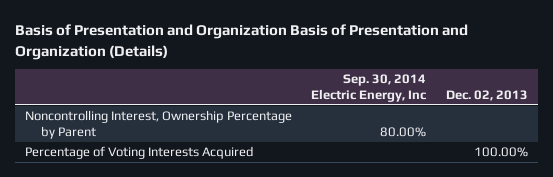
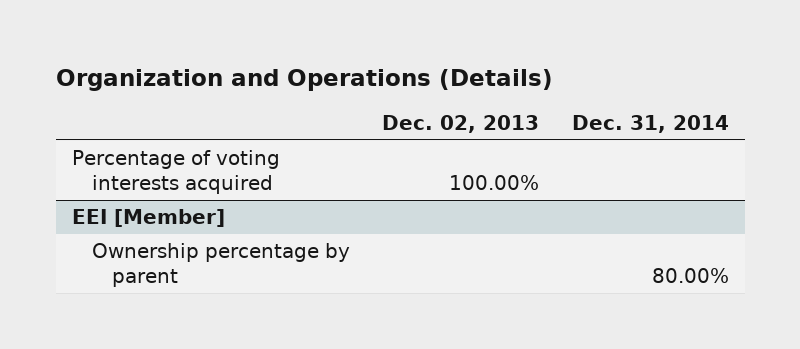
[14,24,468,60] Basis of Presentation and Organization Basis of Presentation and Organization (Details) -> [55,69,553,92] Organization and Operations (Details)
[311,74,428,102] Sep. 30, 2014 Electric Energy, Inc -> none
none -> [571,115,729,134] Dec. 31, 2014
[24,110,292,139] Noncontrolling Interest, Ownership Percentage by Parent -> none
[24,146,253,160] Percentage of Voting Interests Acquired -> [71,150,280,195] Percentage of voting interests acquired
none -> [71,209,225,228] EEI [Member]
none -> [92,243,351,288] Ownership percentage by parent

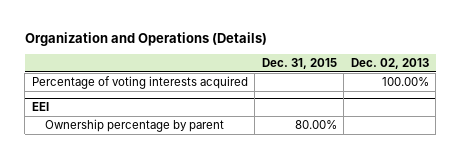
[571,115,729,134] Dec. 31, 2014 -> none
none -> [261,58,337,70] Dec. 31, 2015
[71,209,225,228] EEI [Member] -> [31,102,49,112] EEI

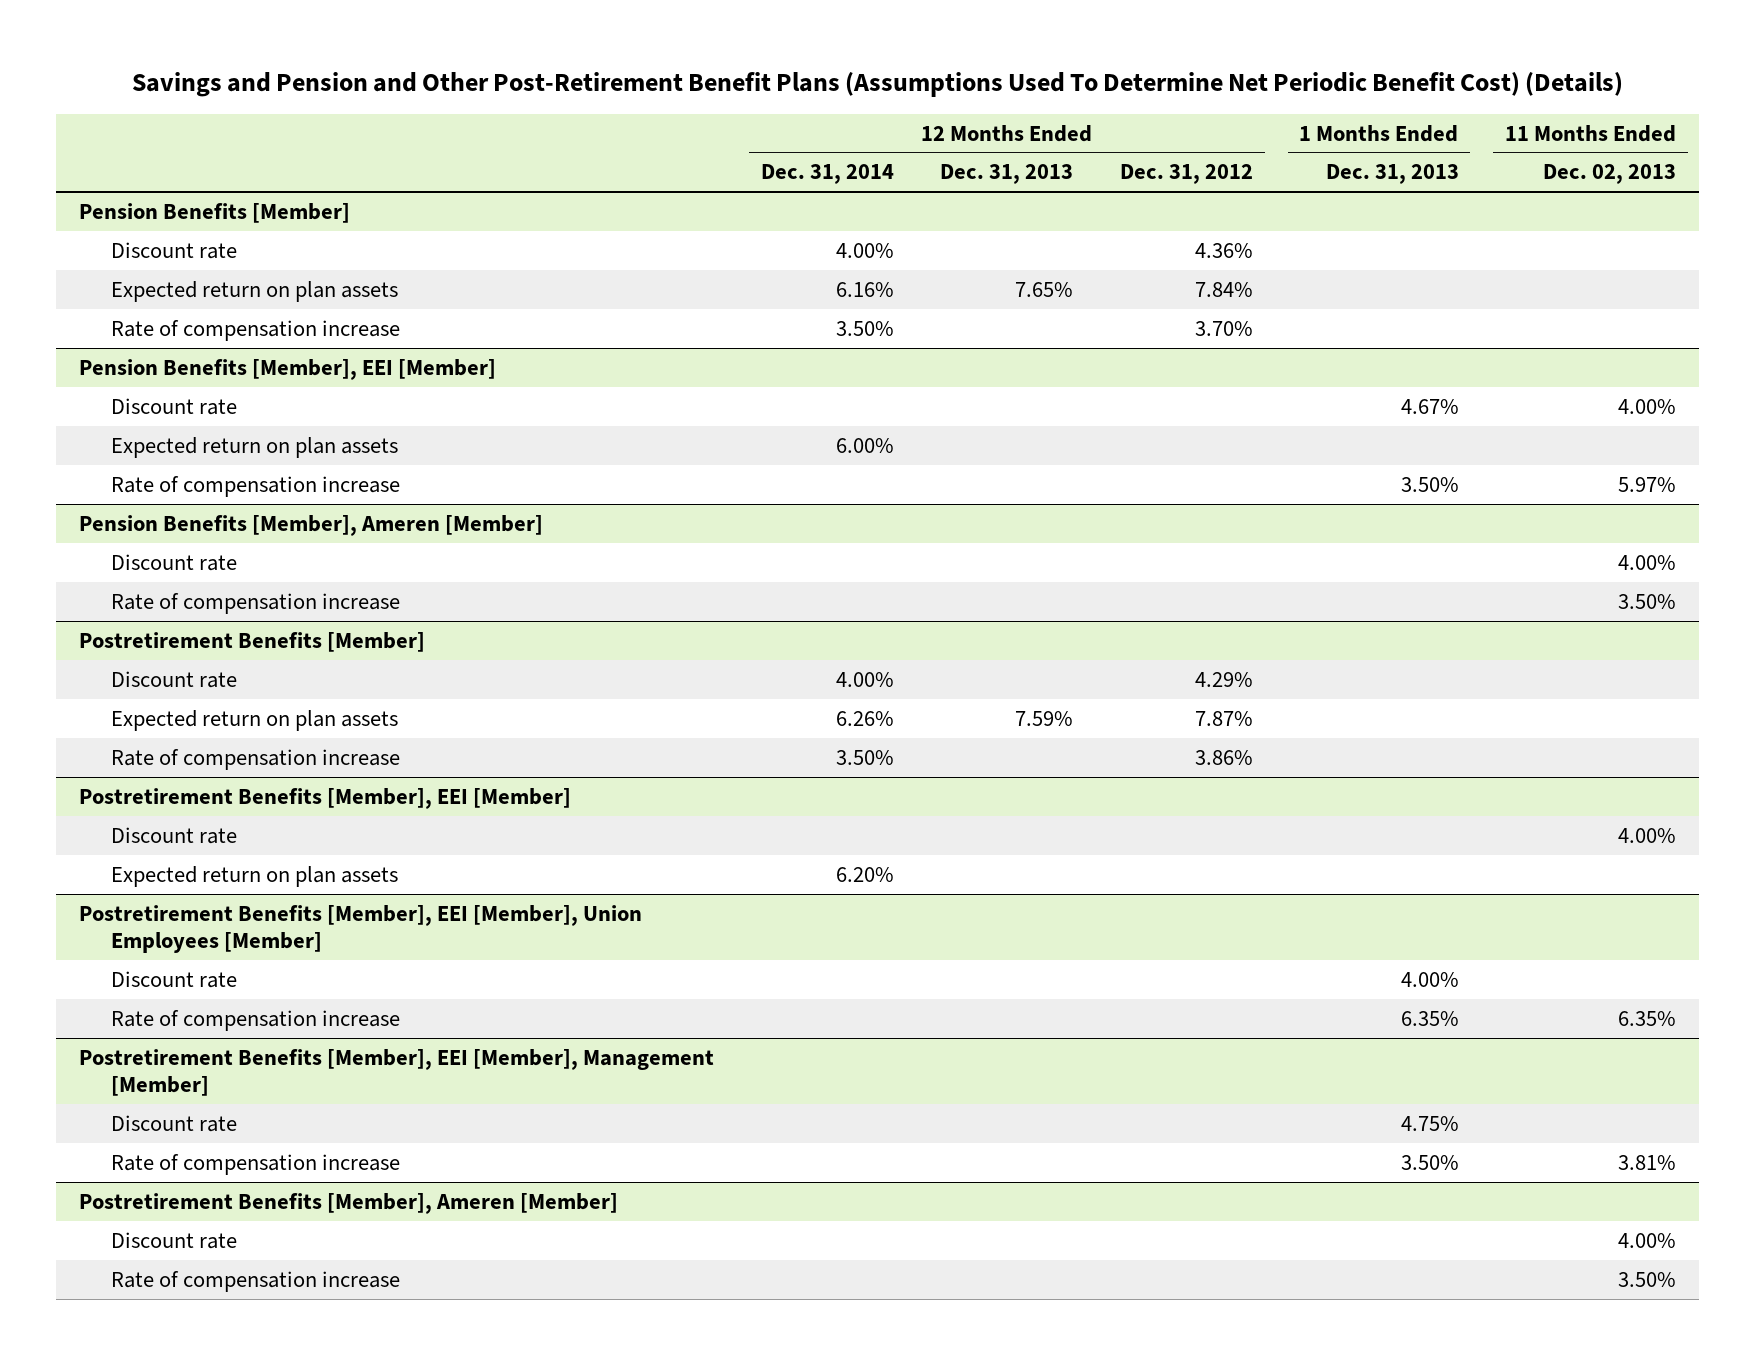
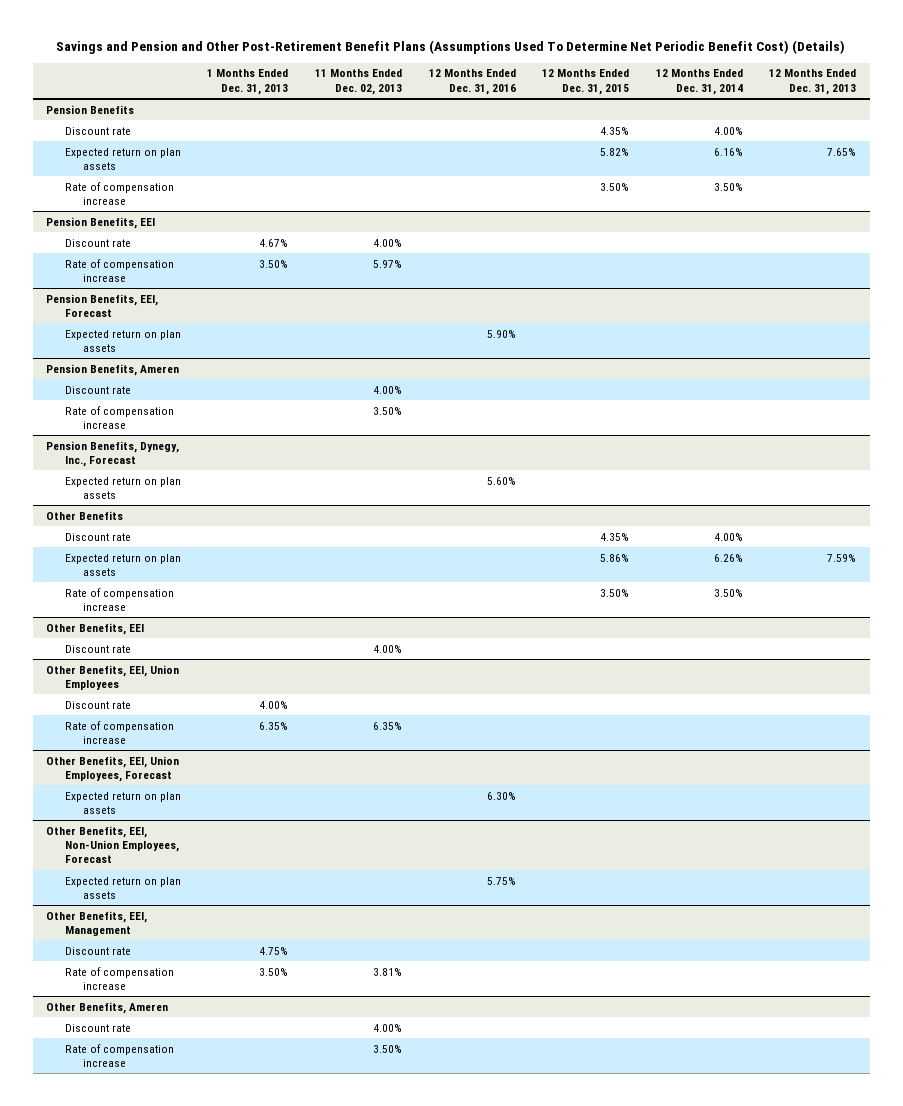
[1119,164,1253,185] Dec. 31, 2012 -> none
none -> [428,69,516,95] 12 Months Ended Dec. 31, 2016
none -> [542,69,630,95] 12 Months Ended Dec. 31, 2015
[79,202,351,223] Pension Benefits [Member] -> [46,104,135,114] Pension Benefits
[79,358,497,380] Pension Benefits [Member], EEI [Member] -> [46,216,156,229] Pension Benefits, EEI
[111,436,399,458] Expected return on plan assets -> none
none -> [46,293,159,318] Pension Benefits, EEI, Forecast
none -> [64,329,181,353] Expected return on plan assets
[79,514,544,536] Pension Benefits [Member], Ameren [Member] -> [46,363,180,376] Pension Benefits, Ameren
none -> [46,440,180,468] Pension Benefits, Dynegy, Inc., Forecast
none -> [64,476,181,500] Expected return on plan assets
[79,631,426,652] Postretirement Benefits [Member] -> [46,510,124,520] Other Benefits
[79,787,572,809] Postretirement Benefits [Member], EEI [Member] -> [46,622,145,635] Other Benefits, EEI
[111,865,399,887] Expected return on plan assets -> none
[79,904,643,954] Postretirement Benefits [Member], EEI [Member], Union Employees [Member] -> [46,664,180,691] Other Benefits, EEI, Union Employees
none -> [46,755,180,783] Other Benefits, EEI, Union Employees, Forecast
none -> [64,791,181,815] Expected return on plan assets
none -> [46,825,179,864] Other Benefits, EEI, Non-Union Employees, Forecast
none -> [64,876,181,900] Expected return on plan assets
[79,1048,715,1097] Postretirement Benefits [Member], EEI [Member], Management [Member] -> [46,910,148,937] Other Benefits, EEI, Management
[79,1192,619,1214] Postretirement Benefits [Member], Ameren [Member] -> [46,1001,169,1014] Other Benefits, Ameren

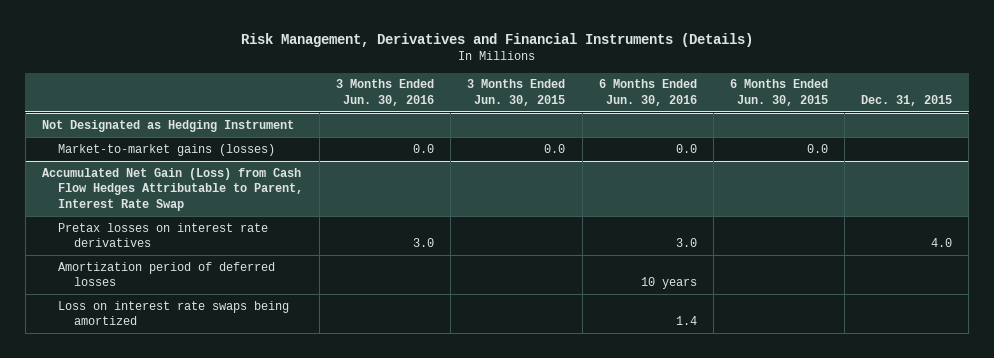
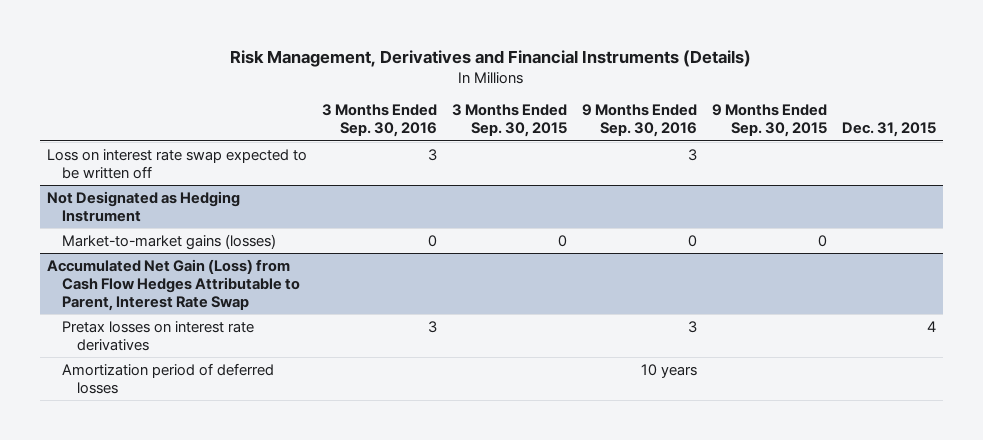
[336,79,435,107] 3 Months Ended Jun. 30, 2016 -> none
[467,79,566,107] 3 Months Ended Jun. 30, 2015 -> none
[598,79,697,107] 6 Months Ended Jun. 30, 2016 -> none
[729,79,828,107] 6 Months Ended Jun. 30, 2015 -> none
none -> [321,104,437,138] 3 Months Ended Sep. 30, 2016
none -> [451,104,567,138] 3 Months Ended Sep. 30, 2015
none -> [581,104,697,138] 9 Months Ended Sep. 30, 2016
none -> [711,104,827,138] 9 Months Ended Sep. 30, 2015
none -> [47,148,308,180] Loss on interest rate swap expected to be written off
[931,238,953,248] 4.0 -> [926,320,936,332] 4
[58,300,290,326] Loss on interest rate swaps being amortized -> none

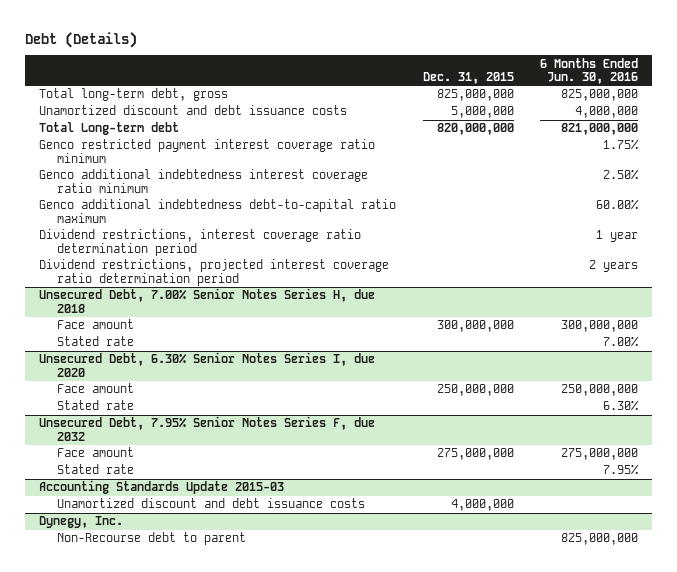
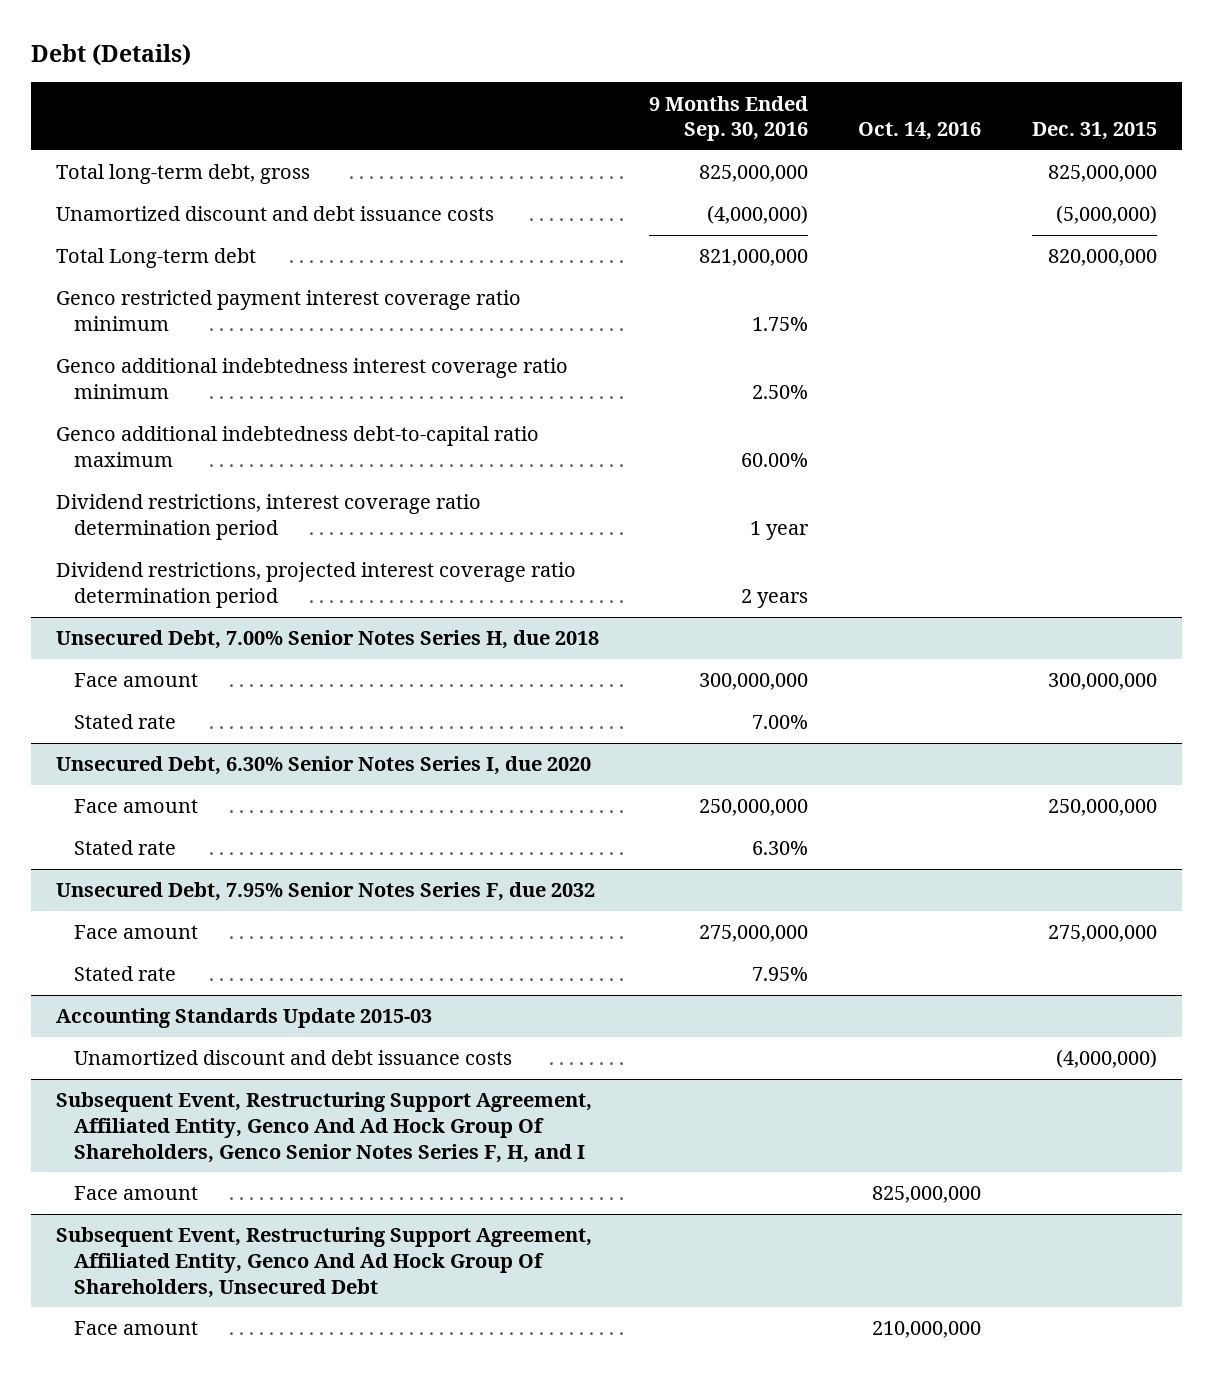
[540,57,639,85] 6 Months Ended Jun. 30, 2016 -> none
none -> [649,95,809,142] 9 Months Ended Sep. 30, 2016
none -> [858,122,982,141] Oct. 14, 2016
[450,106,514,119] 5,000,000 -> [1055,205,1157,225] (5,000,000)
[38,516,123,529] Dynegy, Inc. -> none
[56,532,246,546] Non-Recourse debt to parent -> none
[450,499,514,512] 4,000,000 -> [1055,1049,1157,1069] (4,000,000)
none -> [56,1092,593,1163] Subsequent Event, Restructuring Support Agreement, Affiliated Entity, Genco And Ad Hock Group Of Shareholders, Genco Senior Notes Series F, H, and I
none -> [74,1186,199,1201] Face amount
none -> [56,1227,593,1298] Subsequent Event, Restructuring Support Agreement, Affiliated Entity, Genco And Ad Hock Group Of Shareholders, Unsecured Debt
none -> [74,1321,199,1336] Face amount

